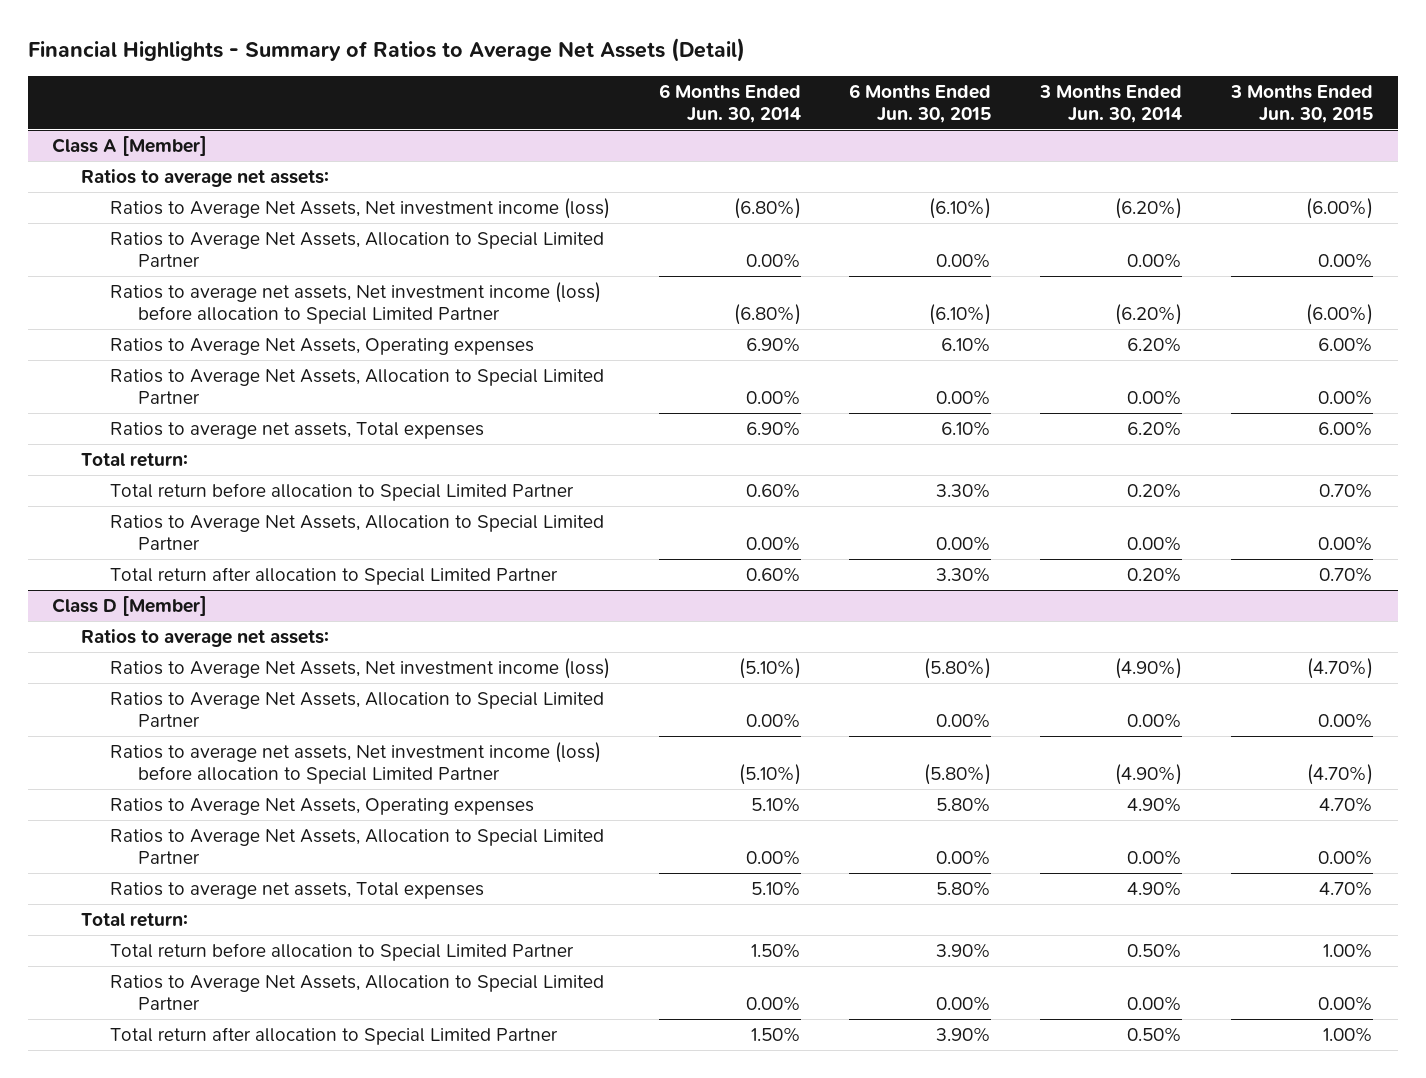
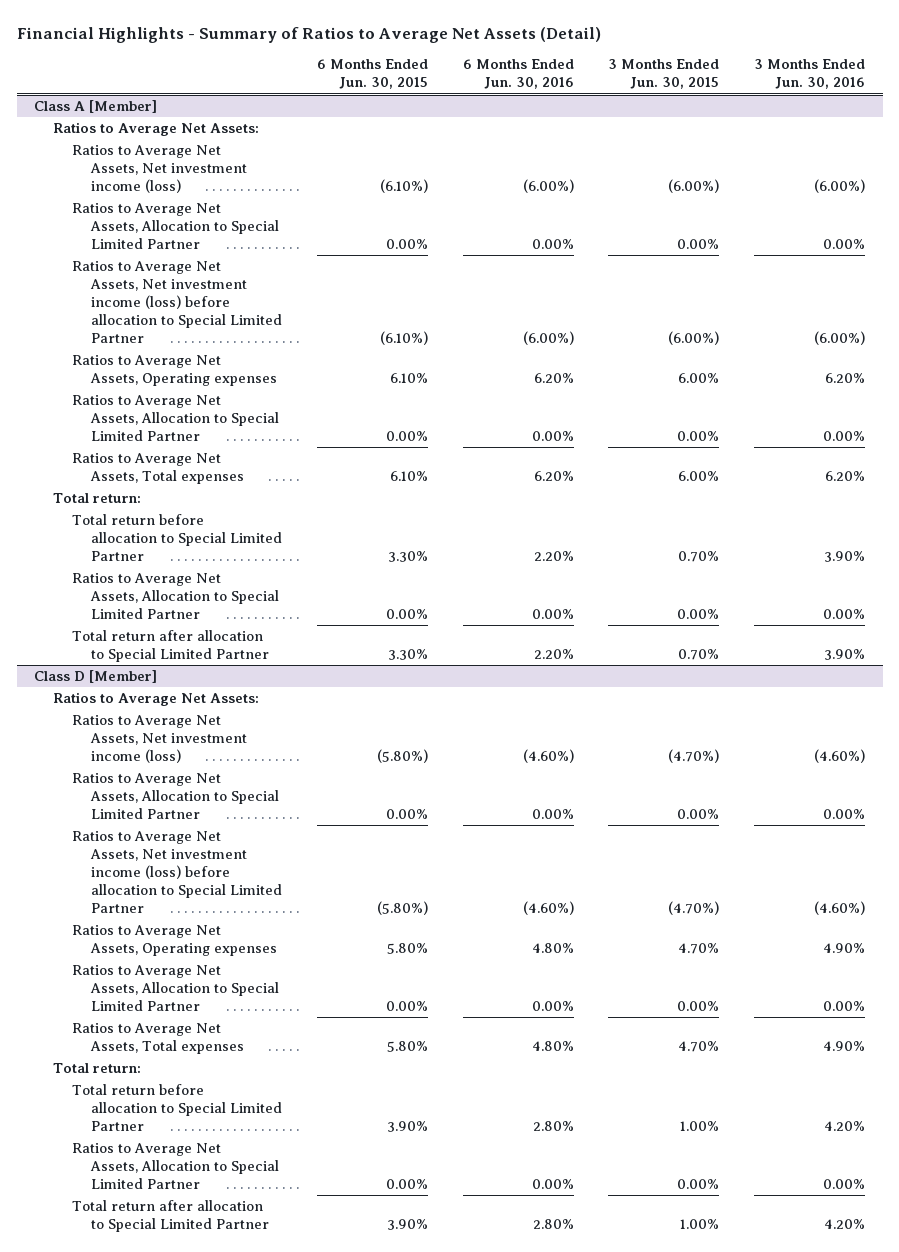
[658,83,801,123] 6 Months Ended Jun. 30, 2014 -> none
[1039,84,1183,123] 3 Months Ended Jun. 30, 2014 -> none
none -> [462,59,574,90] 6 Months Ended Jun. 30, 2016
none -> [754,59,866,90] 3 Months Ended Jun. 30, 2016
[81,168,330,187] Ratios to average net assets: -> [53,122,260,137] Ratios to Average Net Assets:
[109,281,601,324] Ratios to average net assets, Net investment income (loss) before allocation to Special Limited Partner -> [72,261,282,343] Ratios to Average Net Assets, Net investment income (loss) before allocation to Special Limited Partner
[109,421,484,439] Ratios to average net assets, Total expenses -> [72,453,244,485] Ratios to Average Net Assets, Total expenses
[81,628,330,647] Ratios to average net assets: -> [53,692,260,707] Ratios to Average Net Assets:
[109,741,601,784] Ratios to average net assets, Net investment income (loss) before allocation to Special Limited Partner -> [72,831,282,913] Ratios to Average Net Assets, Net investment income (loss) before allocation to Special Limited Partner
[109,881,484,899] Ratios to average net assets, Total expenses -> [72,1023,244,1055] Ratios to Average Net Assets, Total expenses

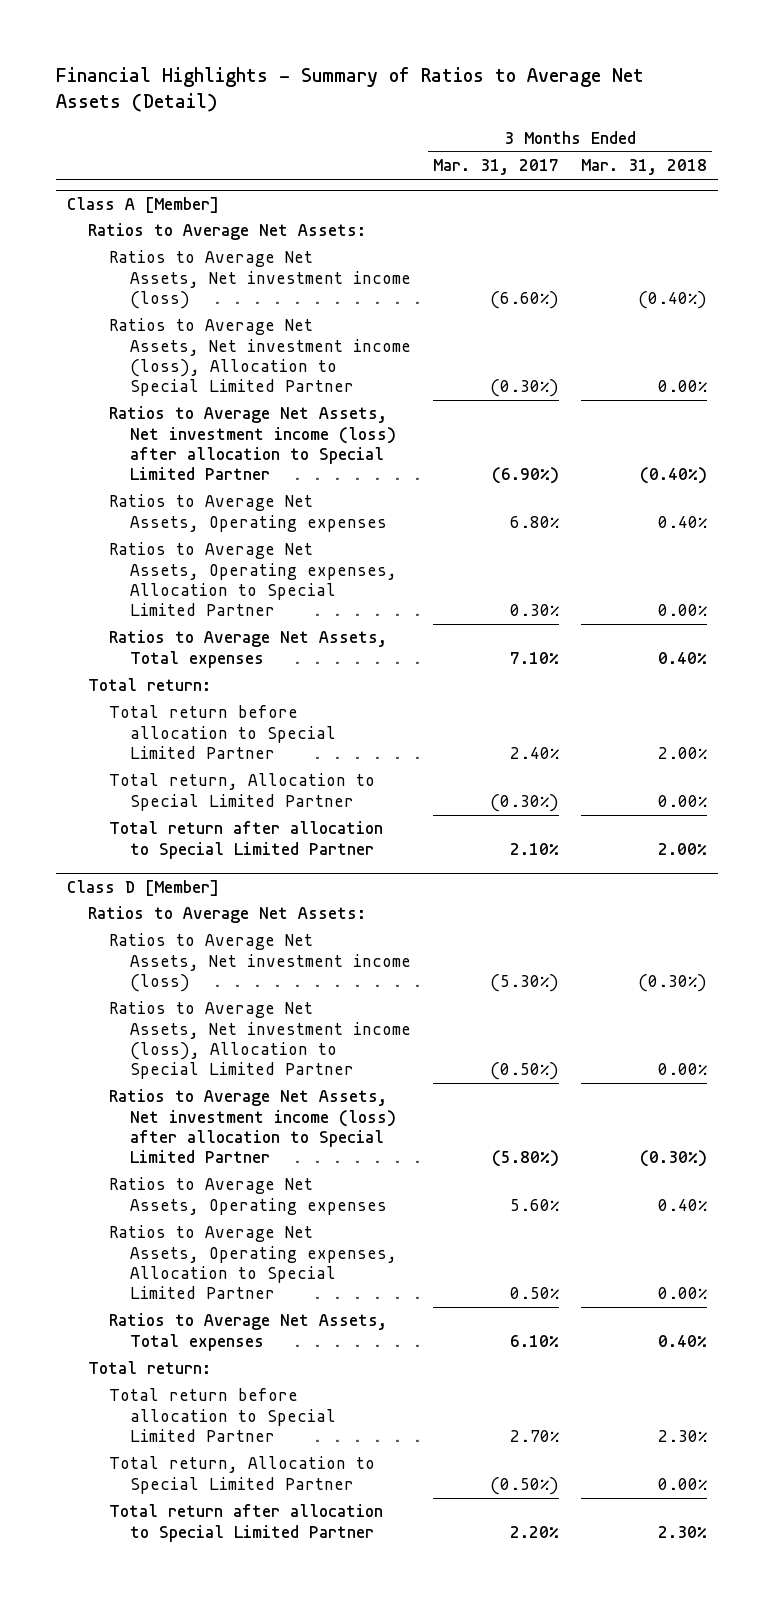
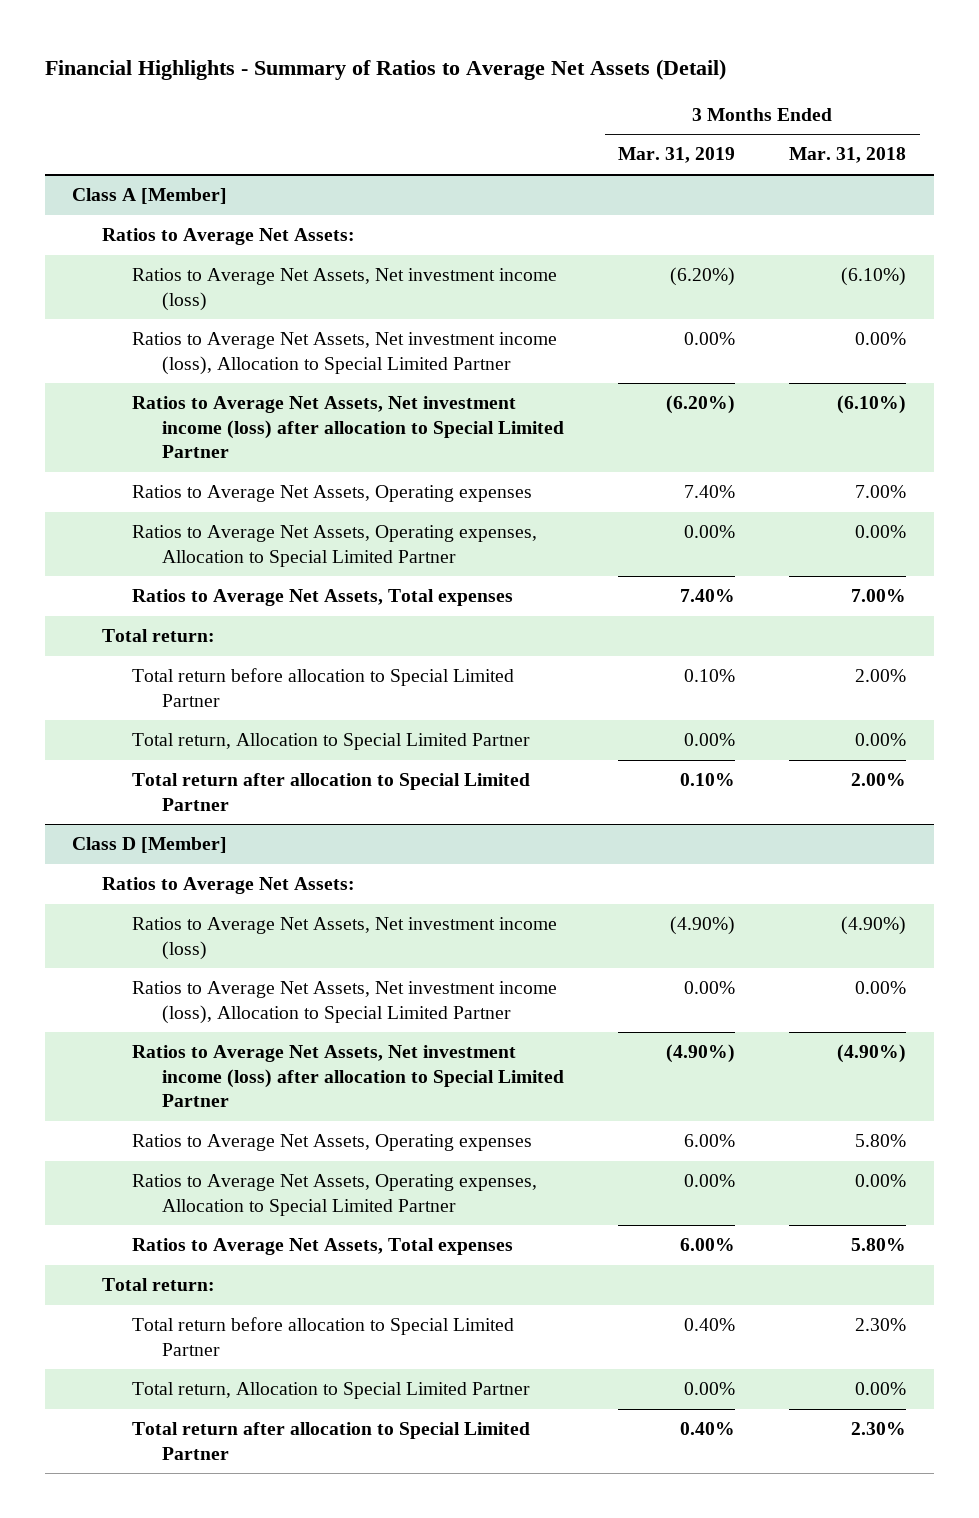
[433,159,560,176] Mar. 31, 2017 -> none
none -> [618,147,736,164] Mar. 31, 2019
[637,290,707,309] (0.40%) -> [841,267,907,287] (6.10%)
[639,467,707,485] (0.40%) -> [837,395,907,415] (6.10%)
[657,515,707,528] 0.40% -> [855,485,907,499] 7.00%
[657,651,707,664] 0.40% -> [851,589,907,603] 7.00%
[637,973,707,992] (0.30%) -> [841,916,907,936] (4.90%)
[639,1150,707,1168] (0.30%) -> [837,1044,907,1064] (4.90%)
[657,1198,707,1211] 0.40% -> [855,1134,907,1148] 5.80%
[657,1334,707,1347] 0.40% -> [851,1238,907,1252] 5.80%

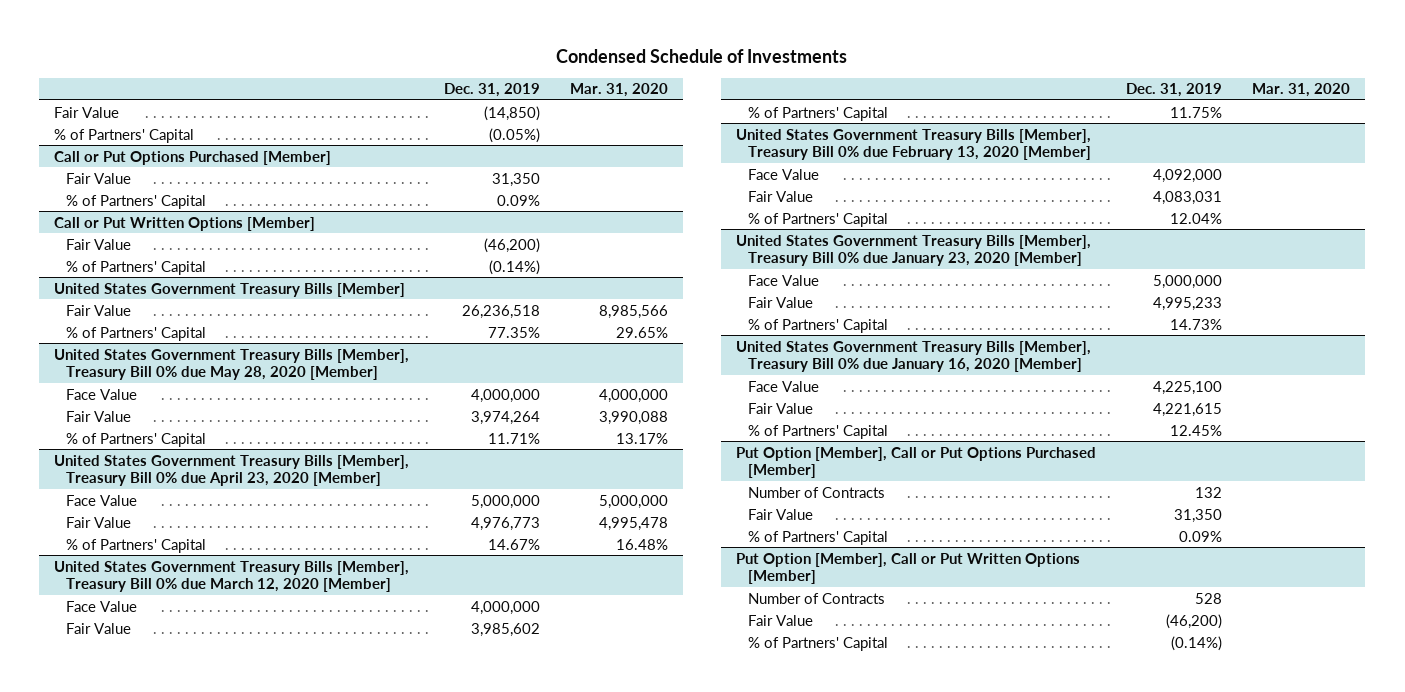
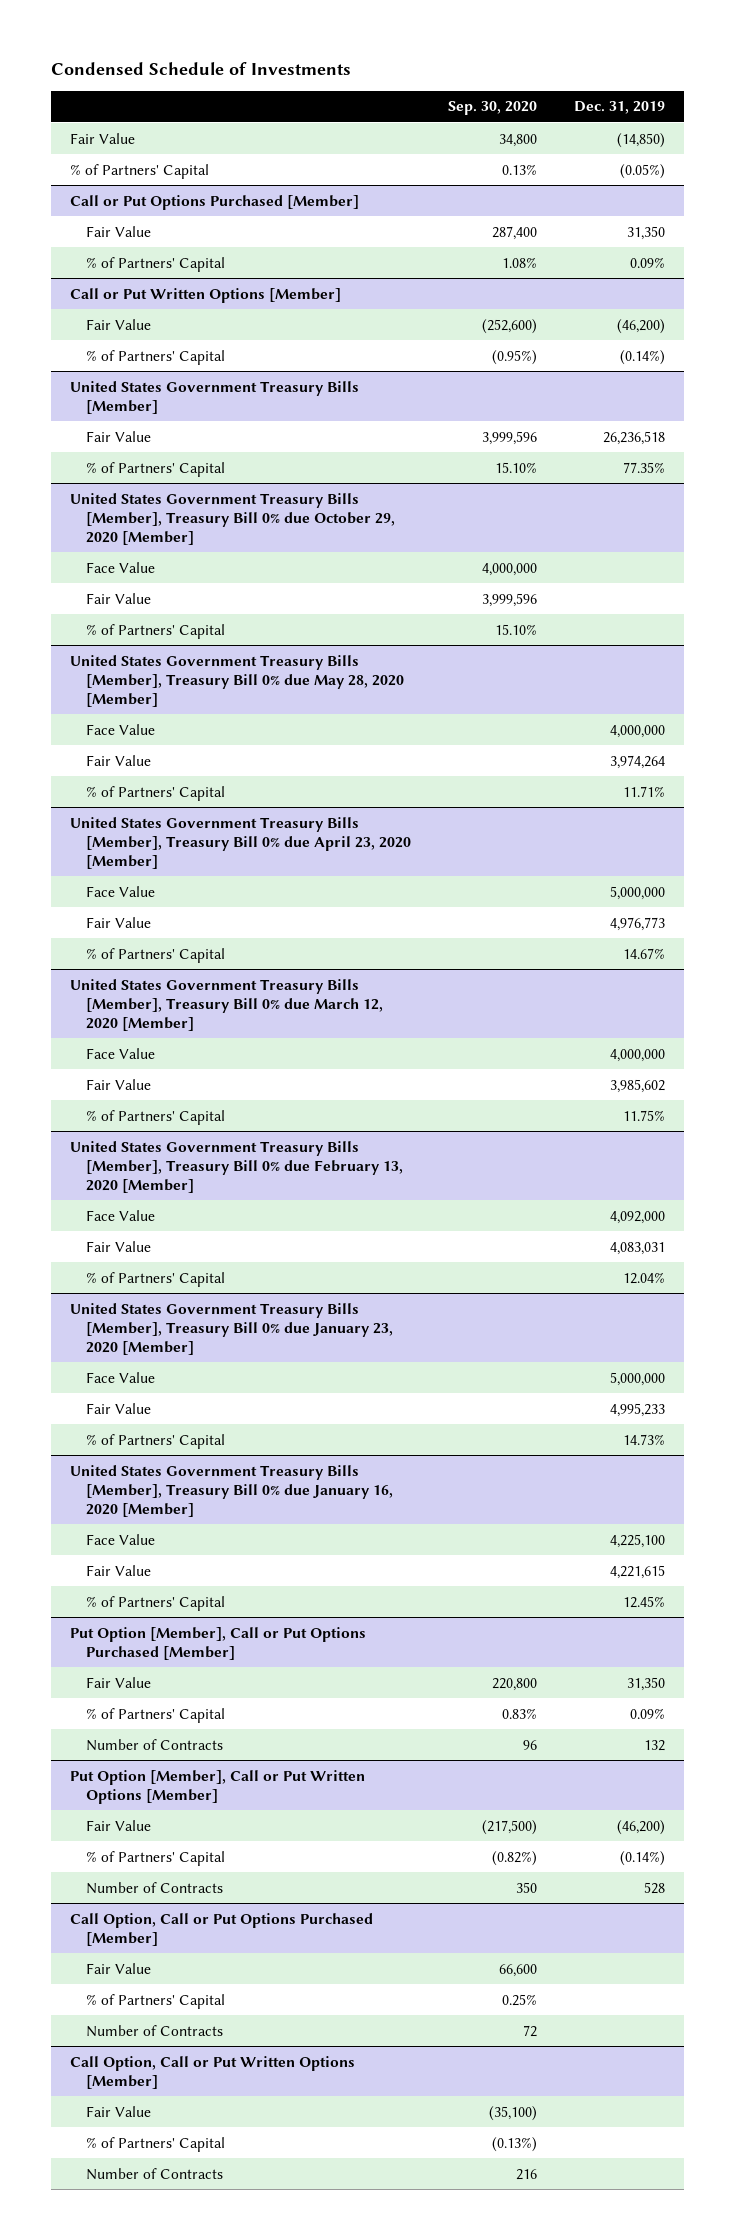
[570,83,669,98] Mar. 31, 2020 -> none
none -> [447,101,537,116] Sep. 30, 2020
none -> [69,492,395,545] United States Government Treasury Bills [Member], Treasury Bill 0% due October 29, 2020 [Member]
none -> [85,561,155,573] Face Value
none -> [85,592,151,604] Fair Value
none -> [85,623,225,639] % of Partners' Capital
[748,486,886,498] Number of Contracts -> [85,1738,223,1751] Number of Contracts
[748,592,886,604] Number of Contracts -> [85,1881,223,1894] Number of Contracts
none -> [69,1912,373,1946] Call Option, Call or Put Options Purchased [Member]
none -> [85,1962,151,1974] Fair Value
none -> [85,1993,225,2009] % of Partners' Capital
none -> [85,2024,223,2037] Number of Contracts
none -> [69,2055,355,2089] Call Option, Call or Put Written Options [Member]
none -> [85,2105,151,2117] Fair Value
none -> [85,2136,225,2152] % of Partners' Capital
none -> [85,2167,223,2180] Number of Contracts

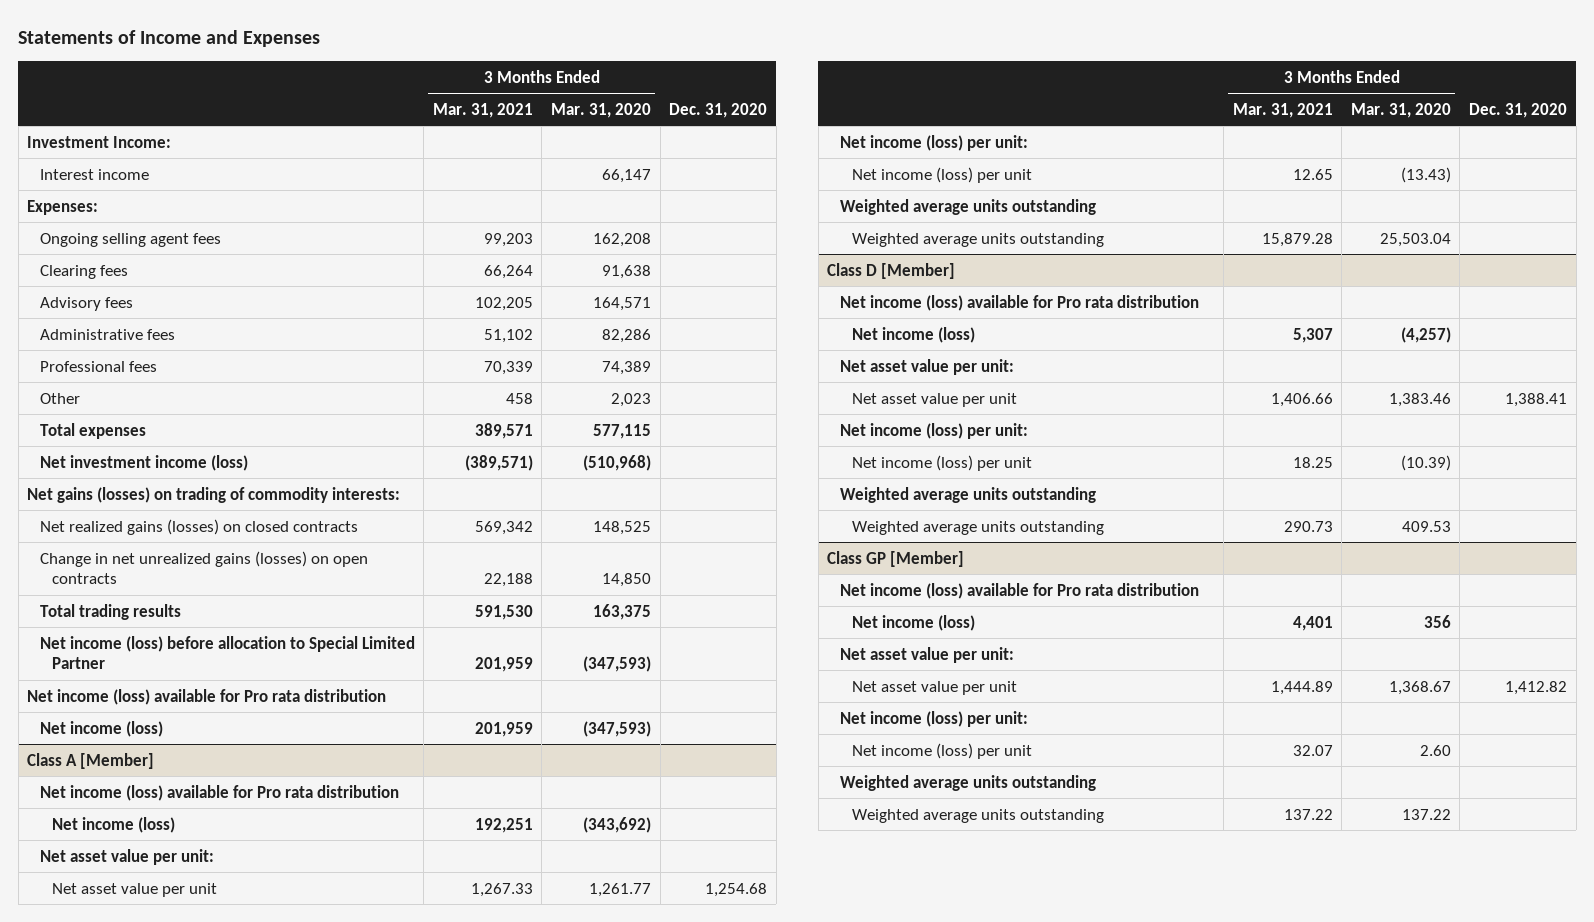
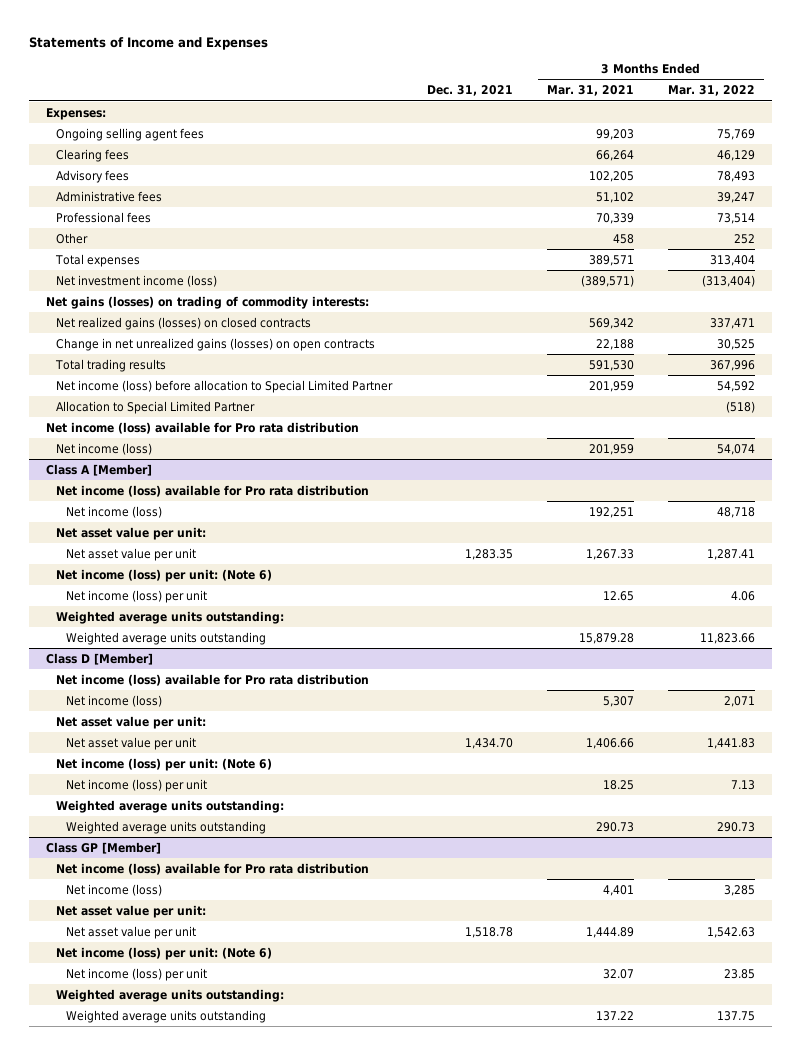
[550,102,651,118] Mar. 31, 2020 -> none
[669,102,768,118] Dec. 31, 2020 -> none
none -> [426,85,513,97] Dec. 31, 2021
none -> [668,85,756,97] Mar. 31, 2022
[27,135,172,148] Investment Income: -> none
[39,168,149,180] Interest income -> none
none -> [56,400,256,414] Allocation to Special Limited Partner
[839,134,1028,151] Net income (loss) per unit: -> [56,568,273,582] Net income (loss) per unit: (Note 6)
[839,198,1096,215] Weighted average units outstanding -> [56,610,285,624] Weighted average units outstanding:
[839,422,1028,439] Net income (loss) per unit: -> [56,757,273,771] Net income (loss) per unit: (Note 6)
[839,486,1096,503] Weighted average units outstanding -> [56,799,285,813] Weighted average units outstanding:
[839,710,1028,727] Net income (loss) per unit: -> [56,946,273,960] Net income (loss) per unit: (Note 6)
[839,774,1096,791] Weighted average units outstanding -> [56,988,285,1002] Weighted average units outstanding:

